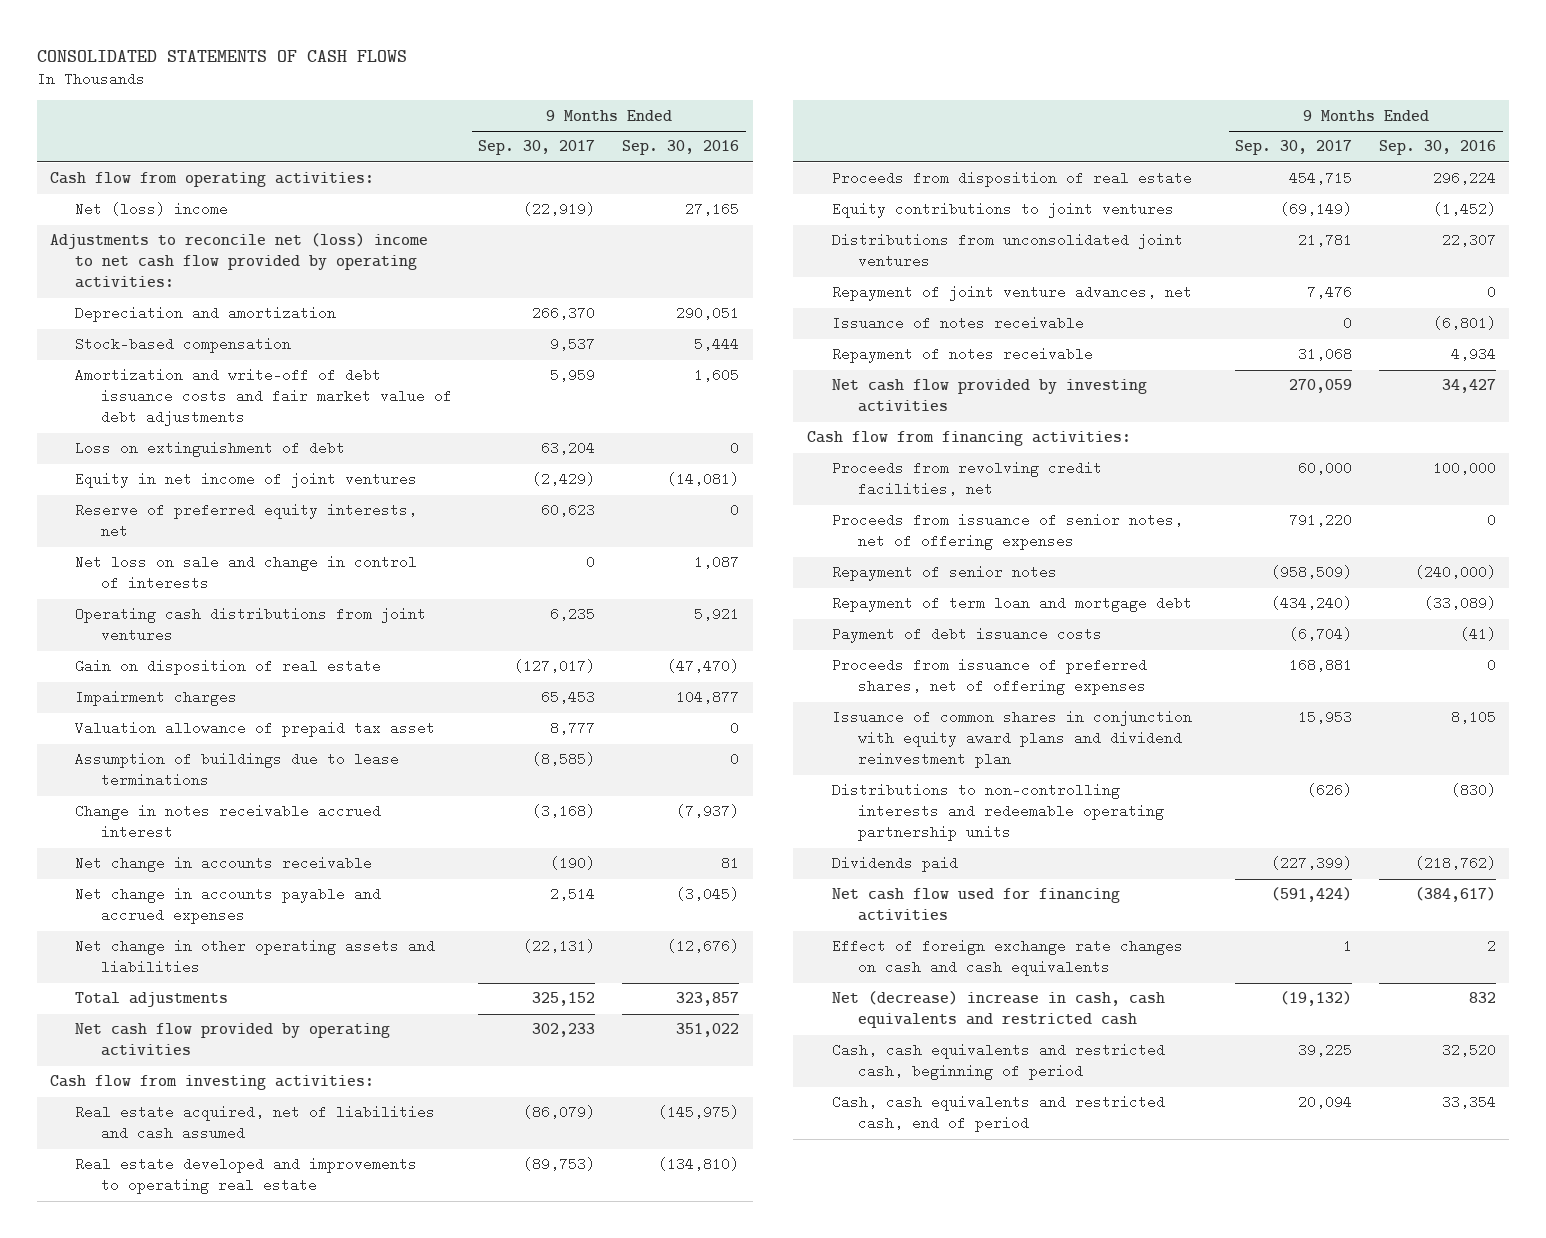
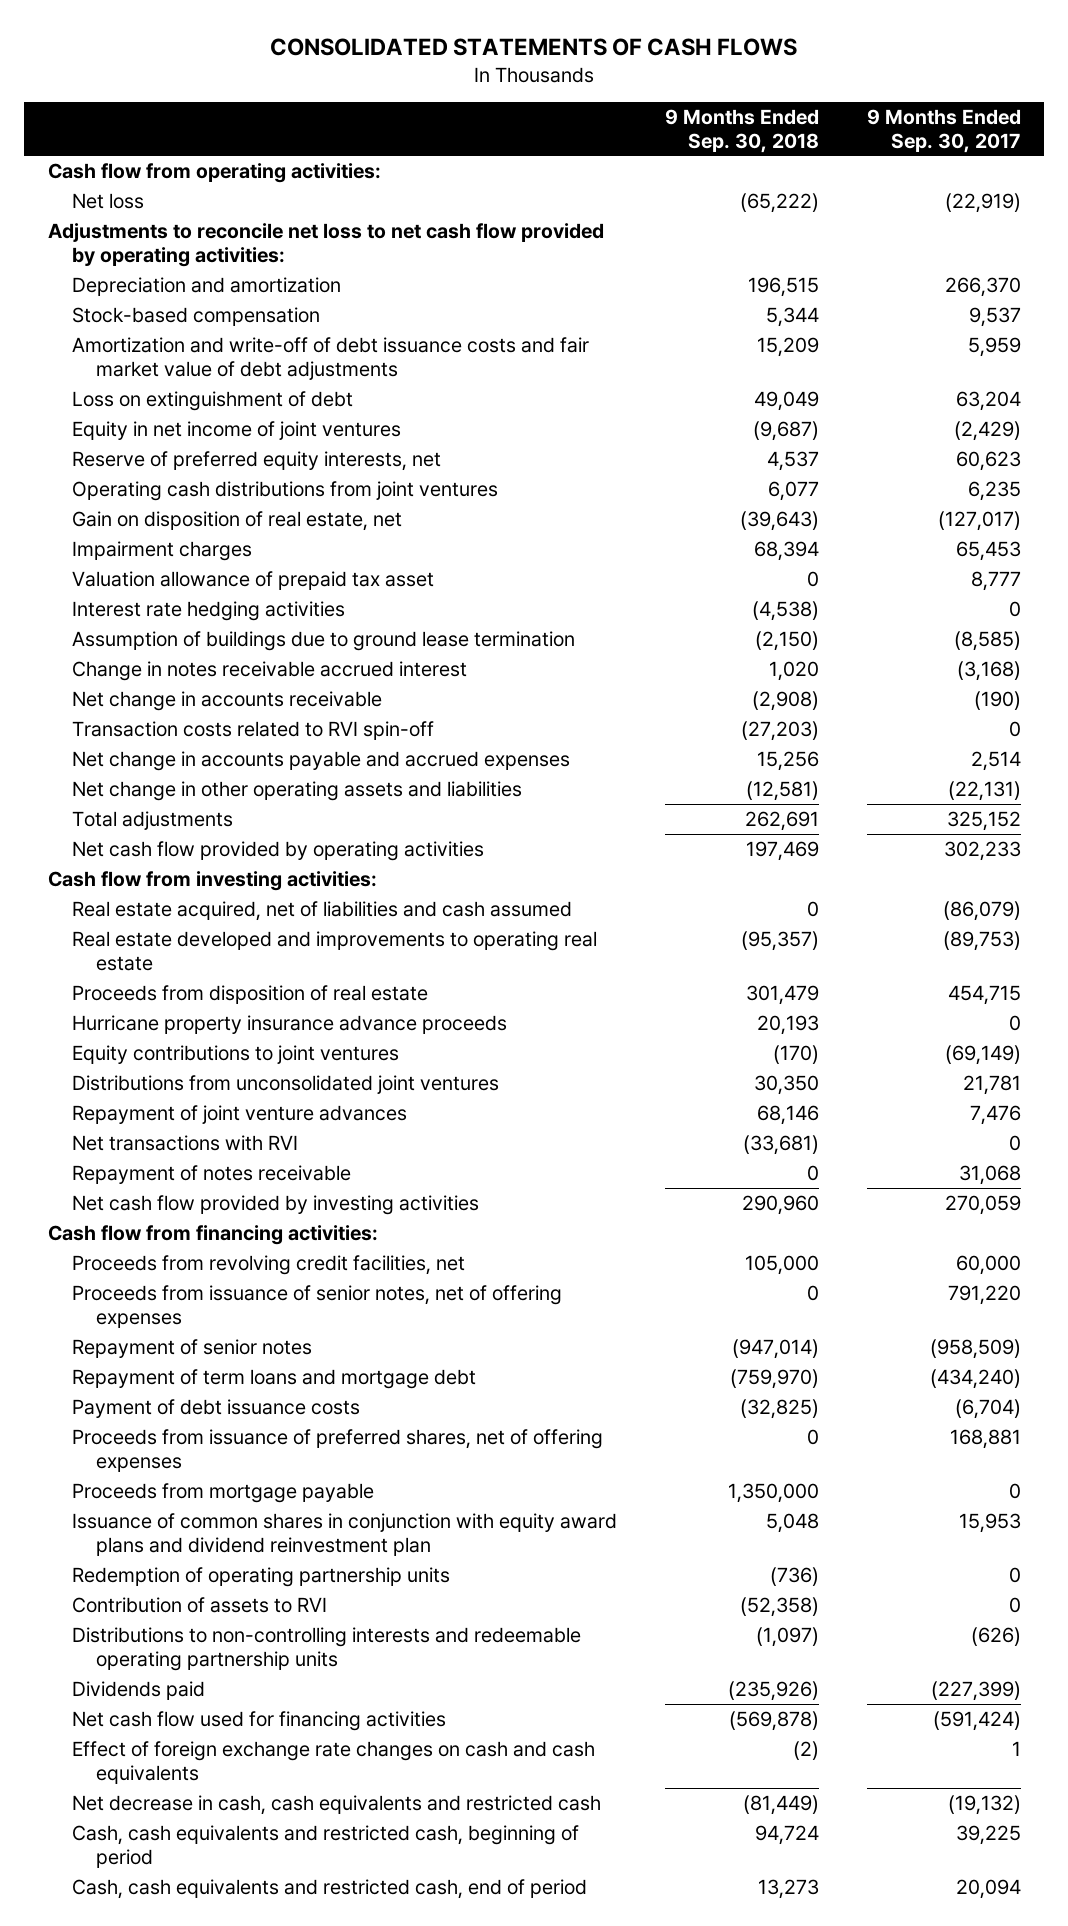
[622,140,740,156] Sep. 30, 2016 -> none
none -> [664,108,819,153] 9 Months Ended Sep. 30, 2018
[75,202,229,217] Net (loss) income -> [72,192,145,209] Net loss
[49,233,428,289] Adjustments to reconcile net (loss) income to net cash flow provided by operating activities: -> [47,222,604,267] Adjustments to reconcile net loss to net cash flow provided by operating activities:
[75,555,418,591] Net loss on sale and change in control of interests -> none
[75,659,382,676] Gain on disposition of real estate -> [72,510,403,531] Gain on disposition of real estate, net
none -> [72,600,346,621] Interest rate hedging activities
[75,752,400,788] Assumption of buildings due to lease terminations -> [72,630,576,651] Assumption of buildings due to ground lease termination
none -> [72,720,435,740] Transaction costs related to RVI spin-off
none -> [72,1014,508,1034] Hurricane property insurance advance proceeds
[832,316,1085,331] Issuance of notes receivable -> none
[832,285,1193,302] Repayment of joint venture advances, net -> [72,1104,408,1124] Repayment of joint venture advances
none -> [72,1134,299,1151] Net transactions with RVI
[832,596,1193,613] Repayment of term loan and mortgage debt -> [72,1368,477,1389] Repayment of term loans and mortgage debt
none -> [72,1482,375,1503] Proceeds from mortgage payable
none -> [72,1566,451,1587] Redemption of operating partnership units
none -> [72,1596,328,1613] Contribution of assets to RVI
[832,991,1166,1029] Net (decrease) increase in cash, cash equivalents and restricted cash -> [72,1794,602,1815] Net decrease in cash, cash equivalents and restricted cash

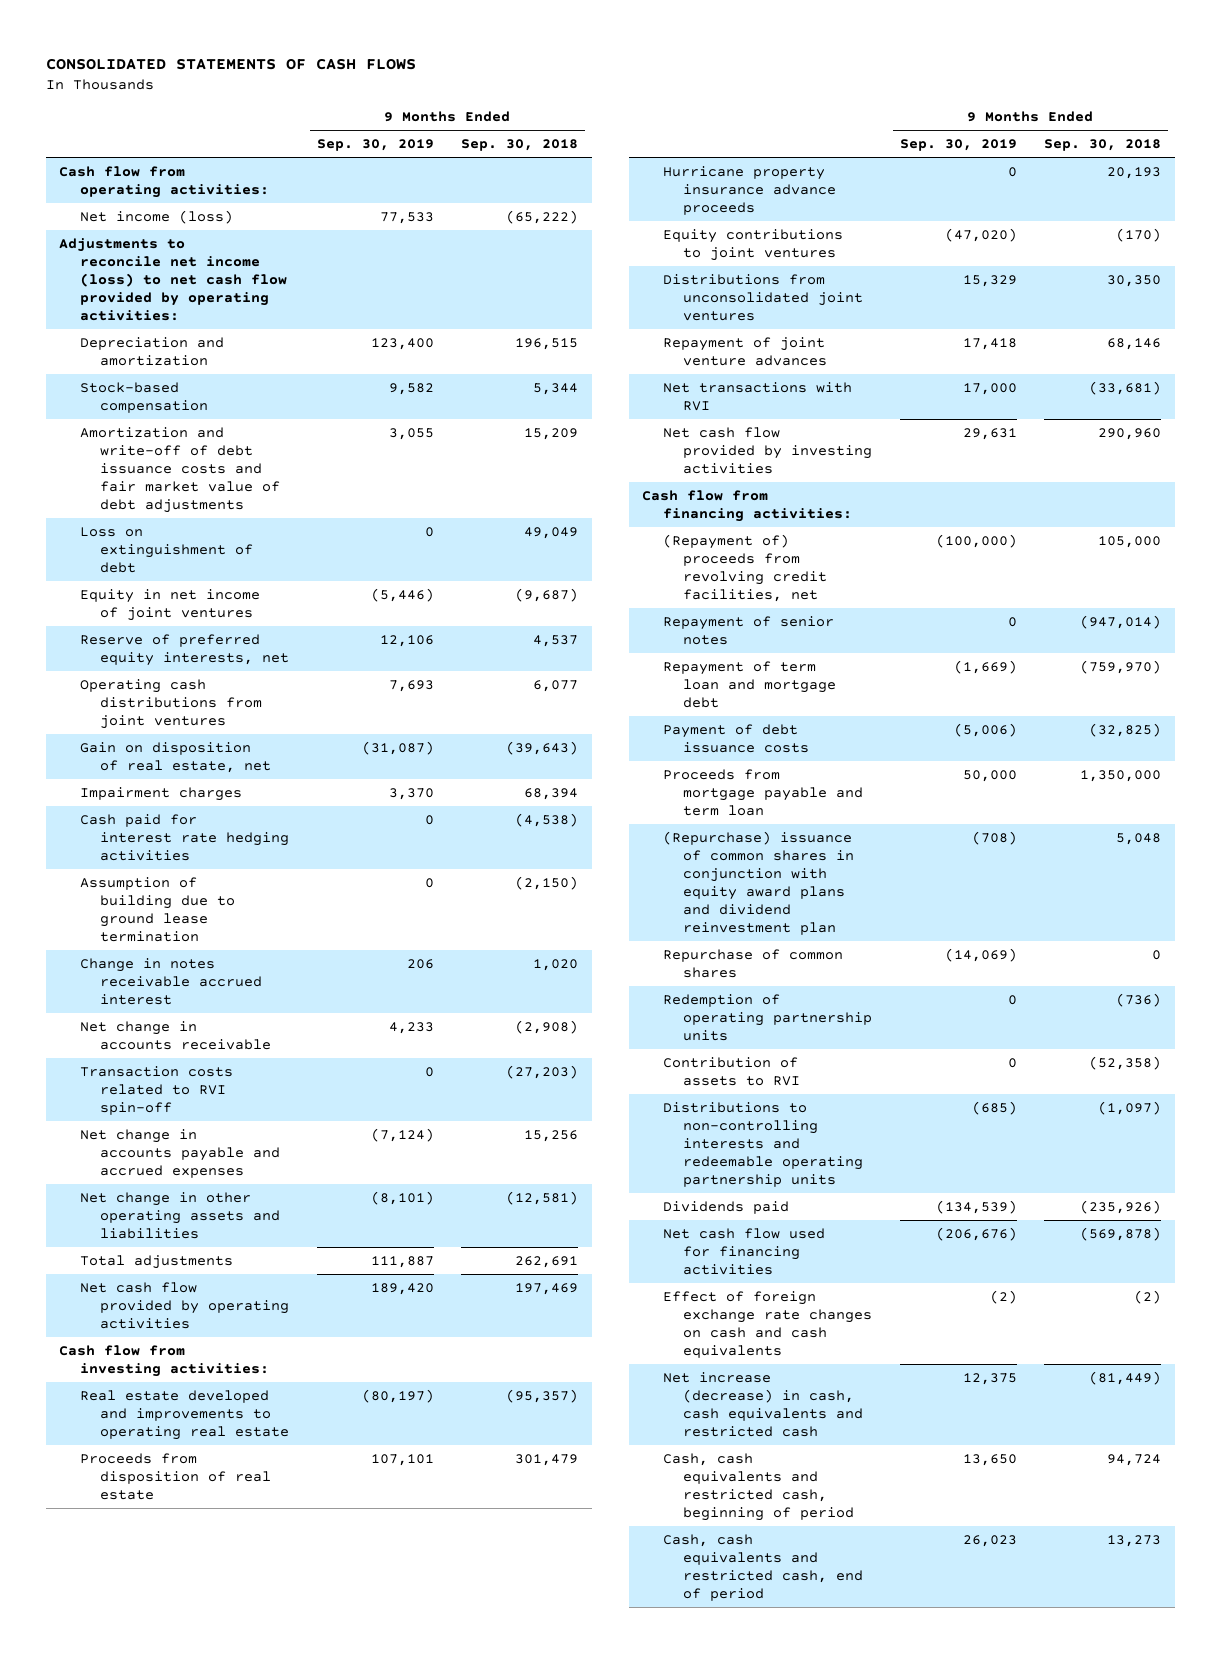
[866,108,1021,153] 9 Months Ended Sep. 30, 2017 -> none
none -> [316,139,434,152] Sep. 30, 2019
[72,192,145,209] Net loss -> [79,209,233,224] Net income (loss)
[47,222,604,267] Adjustments to reconcile net loss to net cash flow provided by operating activities: -> [59,237,287,321] Adjustments to reconcile net income (loss) to net cash flow provided by operating activities:
[72,570,435,590] Valuation allowance of prepaid tax asset -> none
[72,600,346,621] Interest rate hedging activities -> [79,813,290,861] Cash paid for interest rate hedging activities
[72,630,576,651] Assumption of buildings due to ground lease termination -> [79,876,236,942] Assumption of building due to ground lease termination
[72,900,573,921] Real estate acquired, net of liabilities and cash assumed -> none
[72,1164,352,1184] Repayment of notes receivable -> none
[72,1284,563,1328] Proceeds from issuance of senior notes, net of offering expenses -> none
[72,1254,466,1275] Proceeds from revolving credit facilities, net -> [662,533,828,602] (Repayment of) proceeds from revolving credit facilities, net
[72,1368,477,1389] Repayment of term loans and mortgage debt -> [662,660,837,708] Repayment of term loan and mortgage debt
[72,1428,604,1472] Proceeds from issuance of preferred shares, net of offering expenses -> none
[72,1482,375,1503] Proceeds from mortgage payable -> [662,768,864,816] Proceeds from mortgage payable and term loan
[72,1512,618,1556] Issuance of common shares in conjunction with equity award plans and dividend reinvestment plan -> [662,830,855,935] (Repurchase) issuance of common shares in conjunction with equity award plans and dividend reinvestment plan
none -> [662,948,843,978] Repurchase of common shares
[72,1794,602,1815] Net decrease in cash, cash equivalents and restricted cash -> [662,1371,864,1437] Net increase (decrease) in cash, cash equivalents and restricted cash

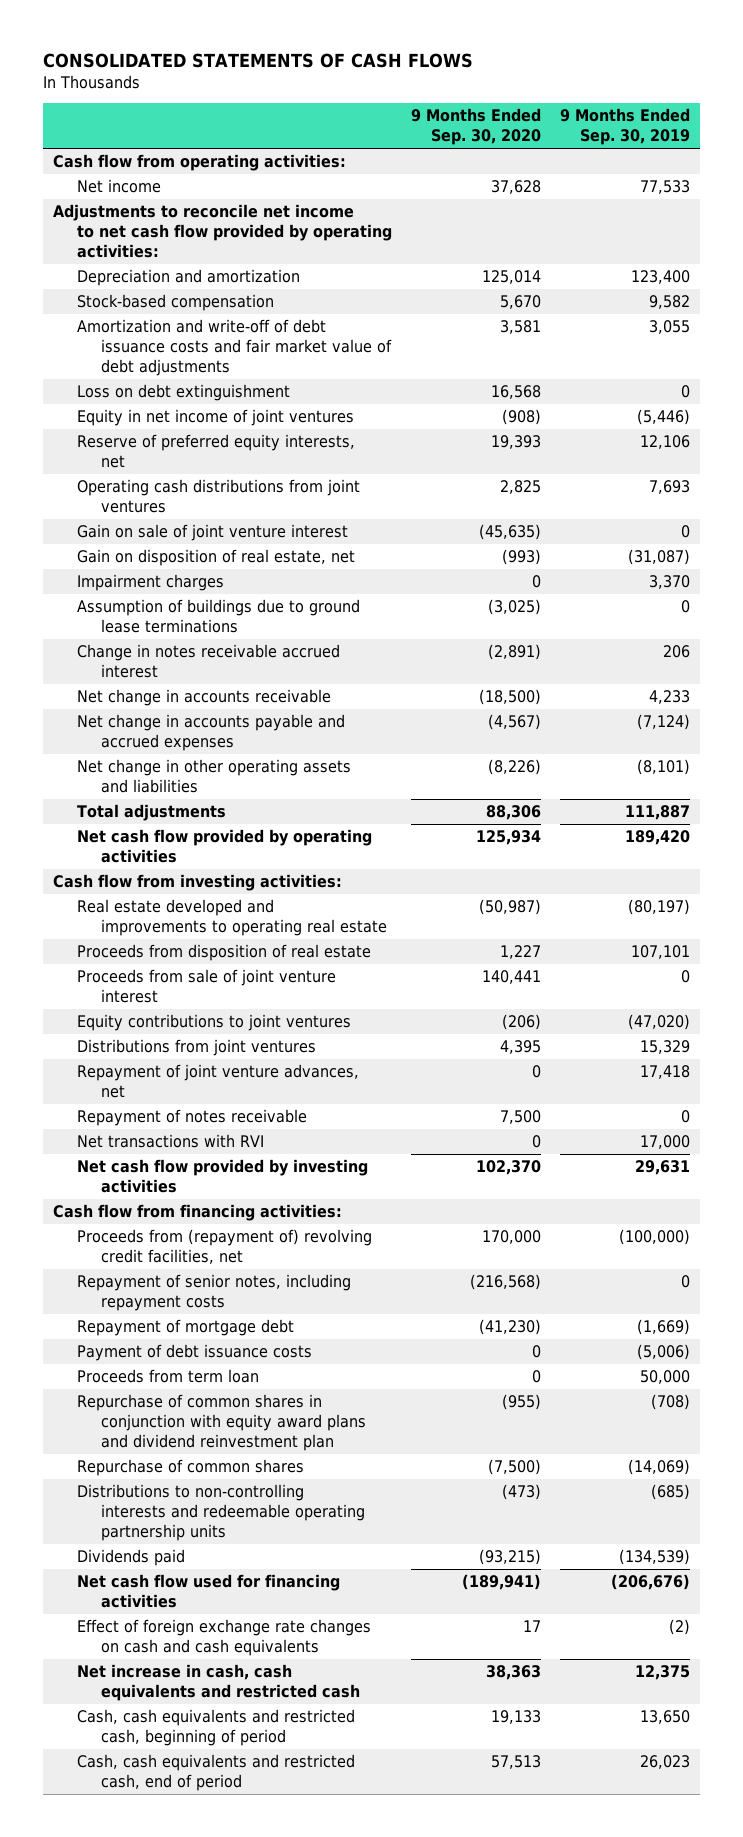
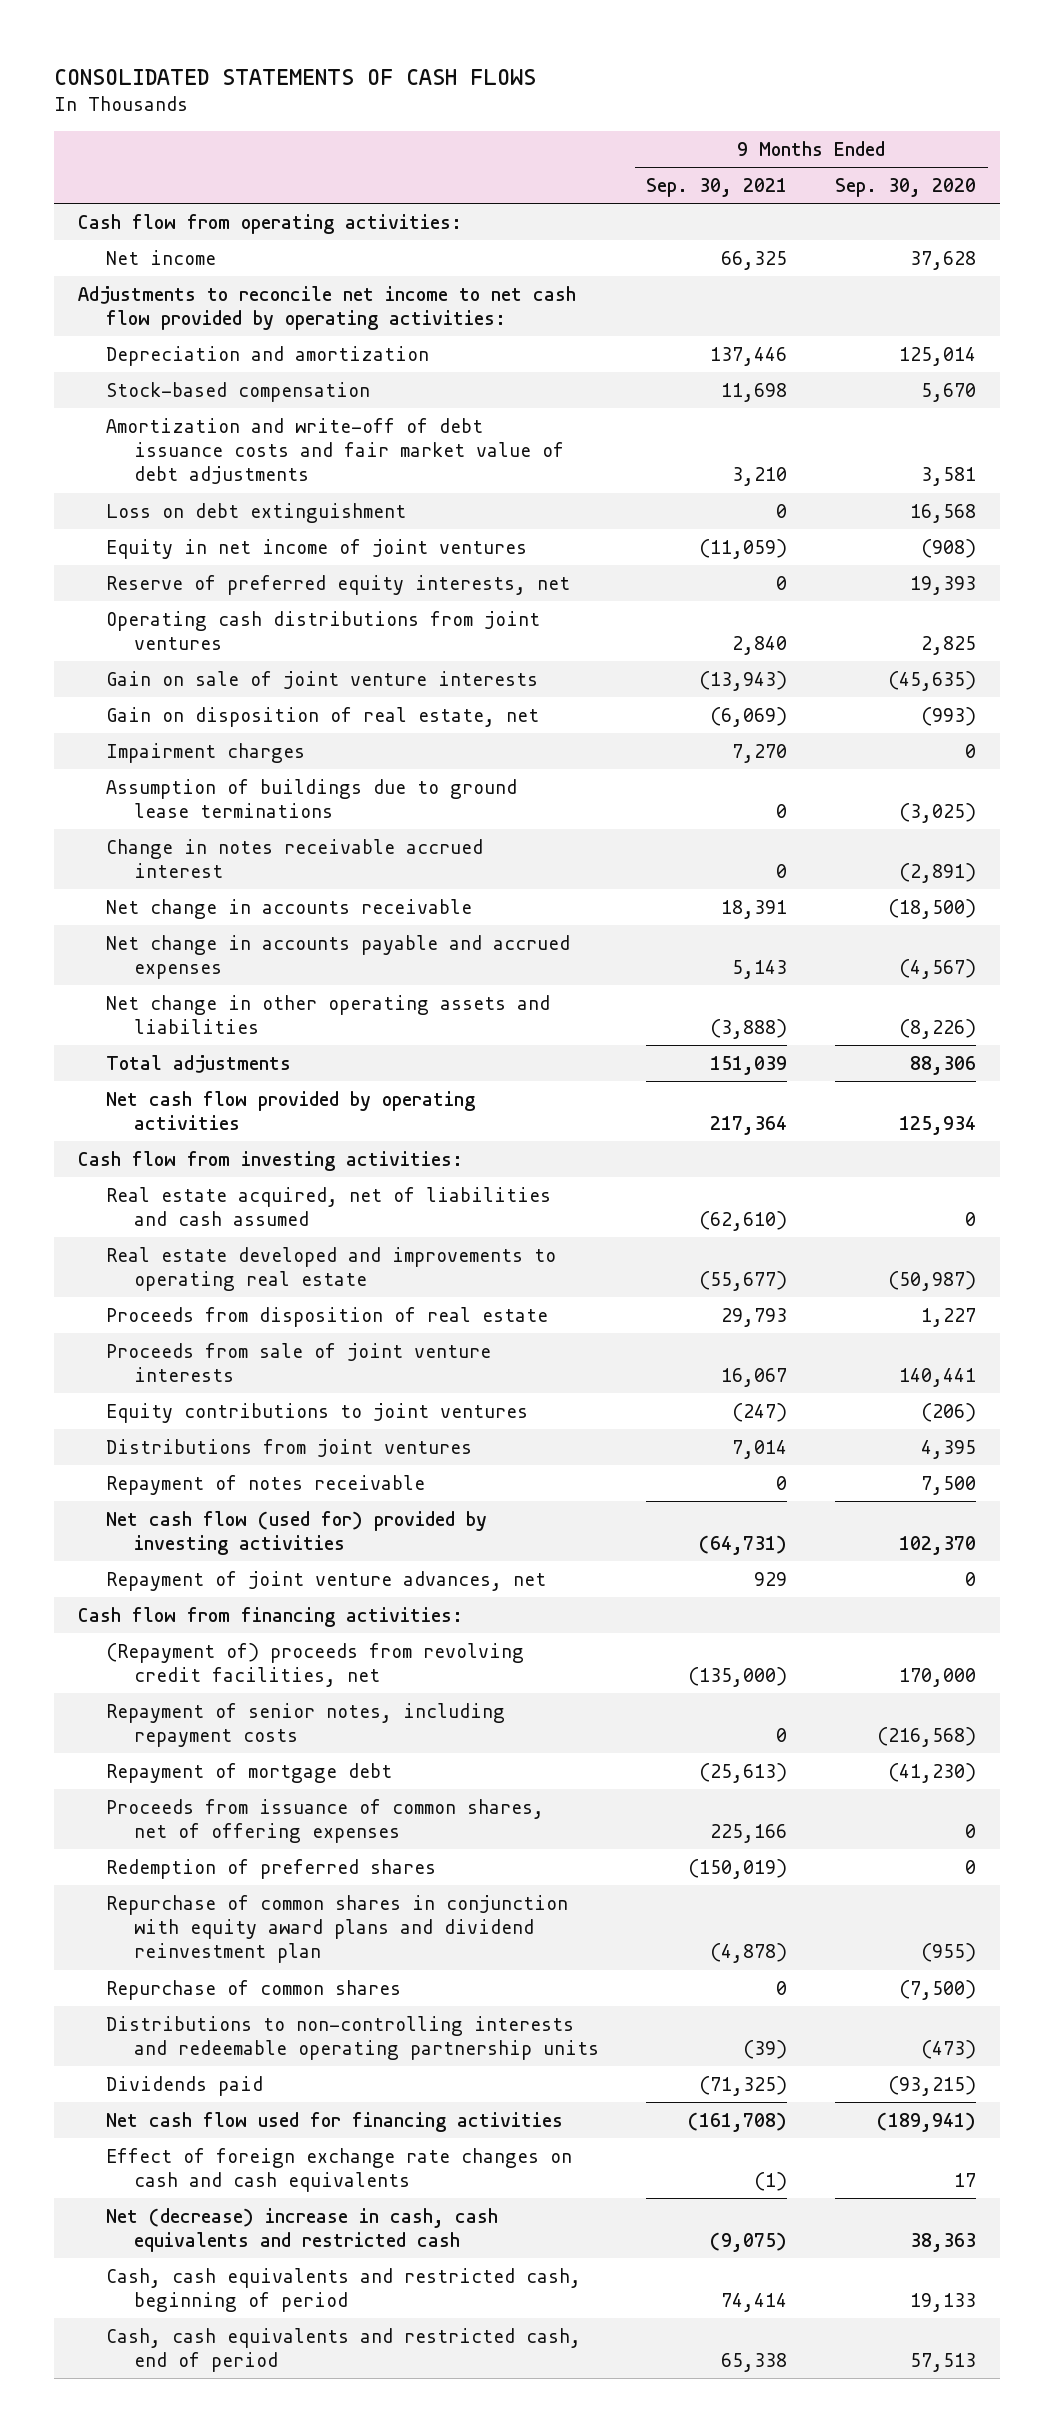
[559,108,690,146] 9 Months Ended Sep. 30, 2019 -> none
none -> [646,178,788,198] Sep. 30, 2021
[76,524,348,542] Gain on sale of joint venture interest -> [105,670,538,689] Gain on sale of joint venture interests
none -> [105,1186,551,1227] Real estate acquired, net of liabilities and cash assumed
[76,969,336,1004] Proceeds from sale of joint venture interest -> [105,1342,491,1383] Proceeds from sale of joint venture interests
[76,1134,264,1149] Net transactions with RVI -> none
[76,1159,368,1194] Net cash flow provided by investing activities -> [105,1510,487,1556] Net cash flow (used for) provided by investing activities
[76,1064,359,1099] Repayment of joint venture advances, net -> [105,1570,546,1591] Repayment of joint venture advances, net
[76,1229,372,1265] Proceeds from (repayment of) revolving credit facilities, net -> [105,1642,524,1688] (Repayment of) proceeds from revolving credit facilities, net
[76,1344,312,1362] Payment of debt issuance costs -> none
[76,1369,259,1384] Proceeds from term loan -> none
none -> [105,1798,544,1844] Proceeds from issuance of common shares, net of offering expenses
none -> [105,1858,436,1879] Redemption of preferred shares
[76,1664,360,1702] Net increase in cash, cash equivalents and restricted cash -> [105,2207,498,2253] Net (decrease) increase in cash, cash equivalents and restricted cash

